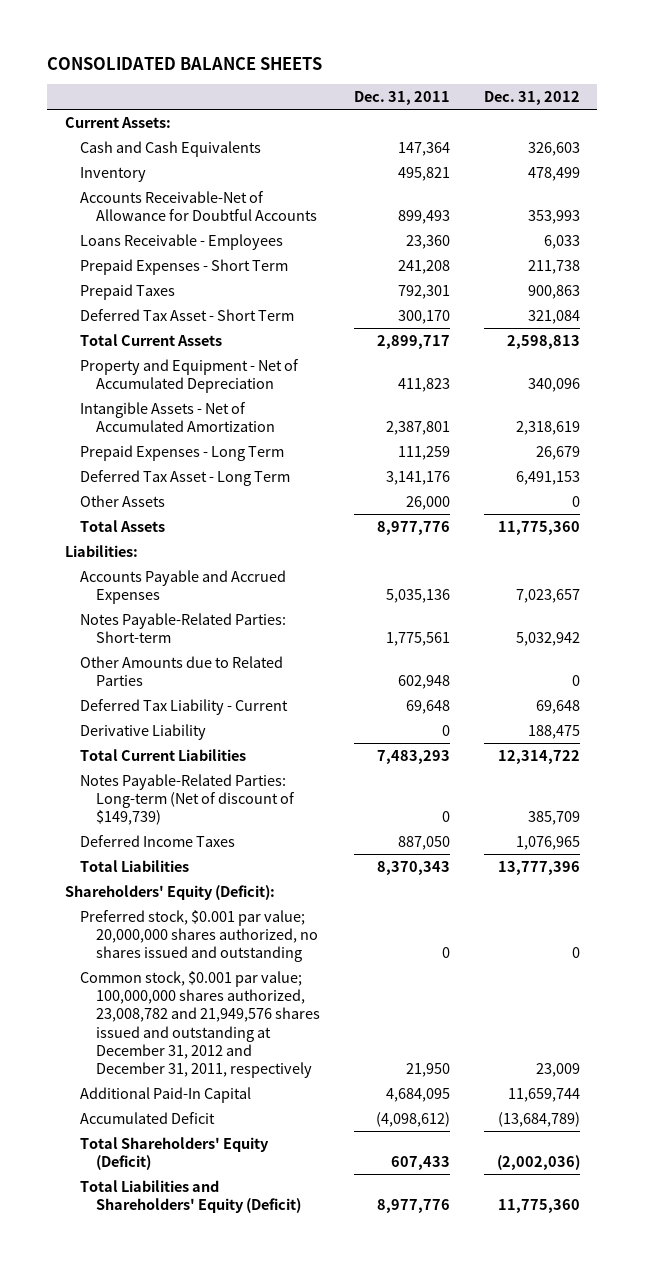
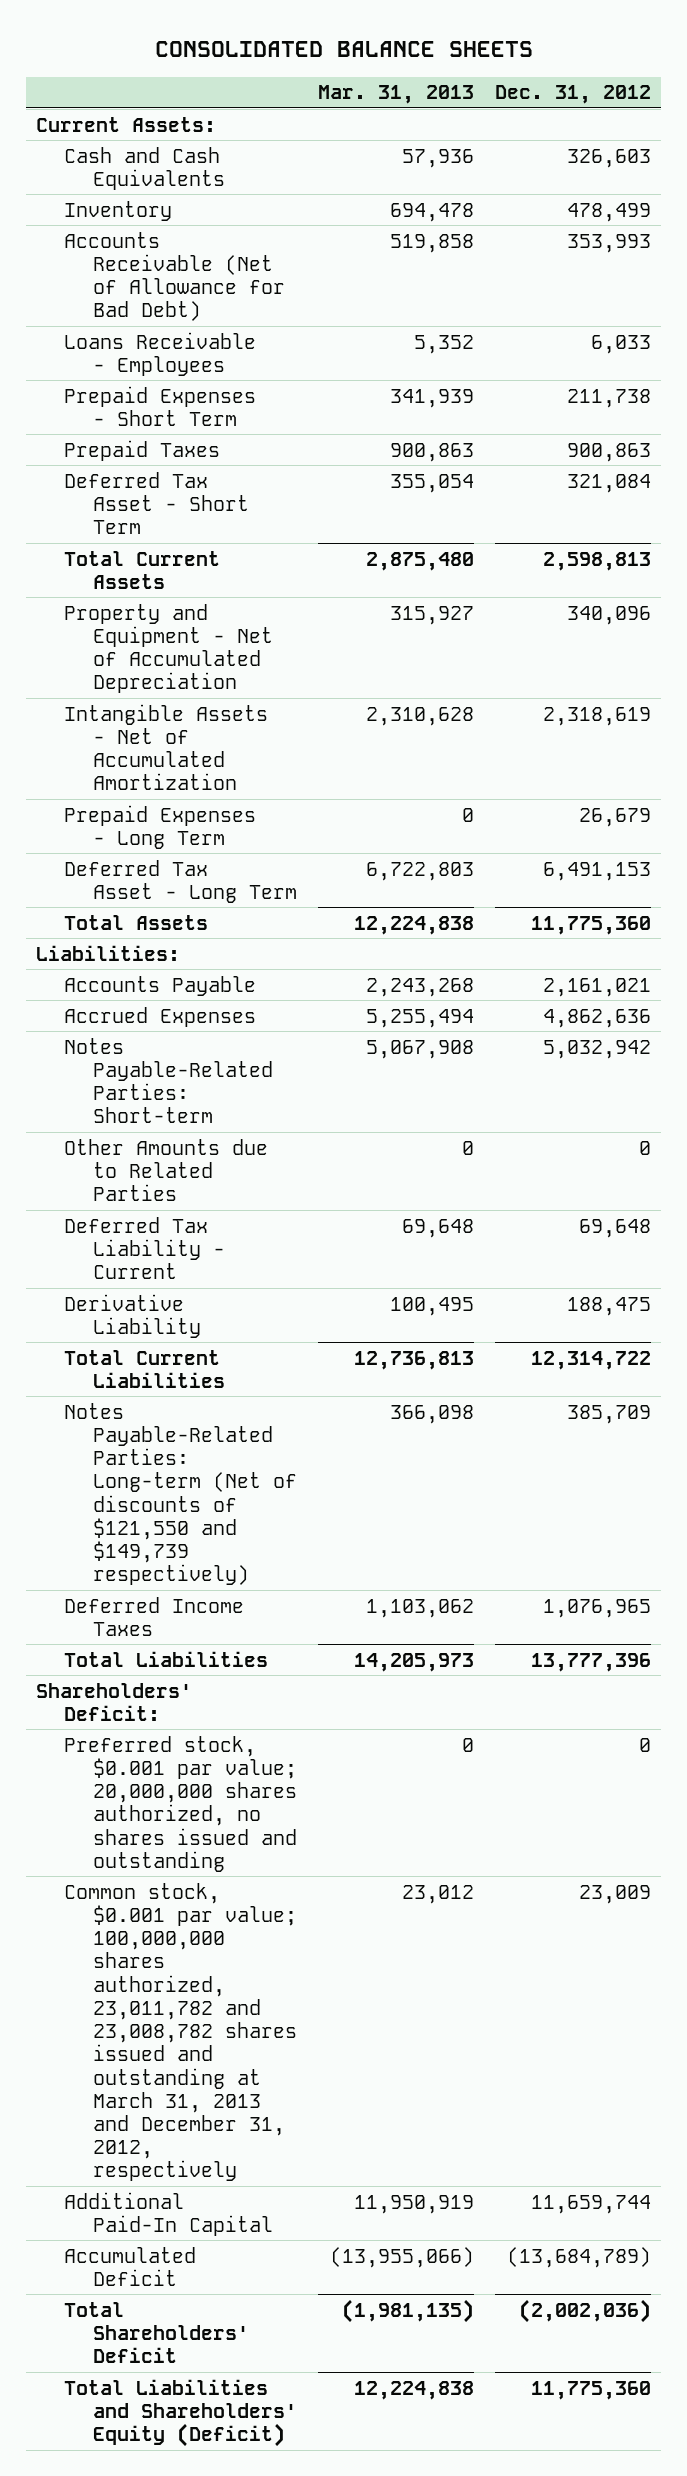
[354,90,451,105] Dec. 31, 2011 -> none
none -> [317,85,474,105] Mar. 31, 2013
[80,190,317,221] Accounts Receivable-Net of Allowance for Doubtful Accounts -> [64,231,285,322] Accounts Receivable (Net of Allowance for Bad Debt)
[80,494,166,507] Other Assets -> none
[80,569,287,604] Accounts Payable and Accrued Expenses -> none
none -> [64,975,257,996] Accounts Payable
none -> [64,1006,257,1027] Accrued Expenses
[80,773,295,826] Notes Payable-Related Parties: Long-term (Net of discount of $149,739) -> [64,1402,297,1586] Notes Payable-Related Parties: Long-term (Net of discounts of $121,550 and $149,739 respectively)
[64,884,275,900] Shareholders' Equity (Deficit): -> [36,1682,193,1721] Shareholders' Deficit:
[80,970,320,1079] Common stock, $0.001 par value; 100,000,000 shares authorized, 23,008,782 and 21,949,576 shares issued and outstanding at December 31, 2012 and December 31, 2011, respectively -> [64,1882,297,2182] Common stock, $0.001 par value; 100,000,000 shares authorized, 23,011,782 and 23,008,782 shares issued and outstanding at March 31, 2013 and December 31, 2012, respectively
[80,1136,270,1170] Total Shareholders' Equity (Deficit) -> [64,2301,249,2364] Total Shareholders' Deficit

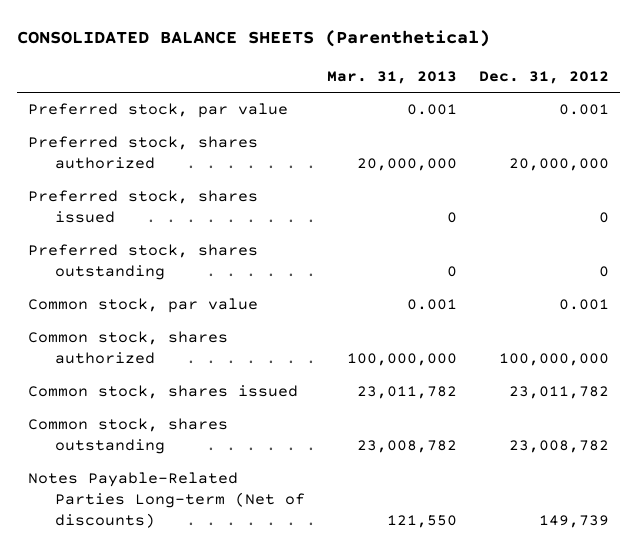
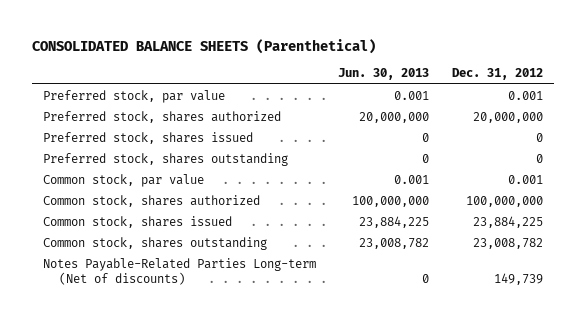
[326,70,457,84] Mar. 31, 2013 -> none
none -> [338,68,430,81] Jun. 30, 2013
[509,386,610,400] 23,011,782 -> [472,215,543,228] 23,884,225

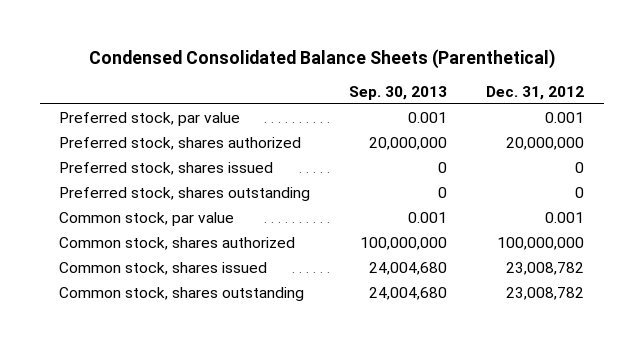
[32,38,377,54] CONSOLIDATED BALANCE SHEETS (Parenthetical) -> [88,48,555,69] Condensed Consolidated Balance Sheets (Parenthetical)
[338,68,430,81] Jun. 30, 2013 -> none
none -> [349,85,448,100] Sep. 30, 2013
[472,215,543,228] 23,884,225 -> [506,261,585,275] 23,008,782
[43,257,317,285] Notes Payable-Related Parties Long-term (Net of discounts) -> none

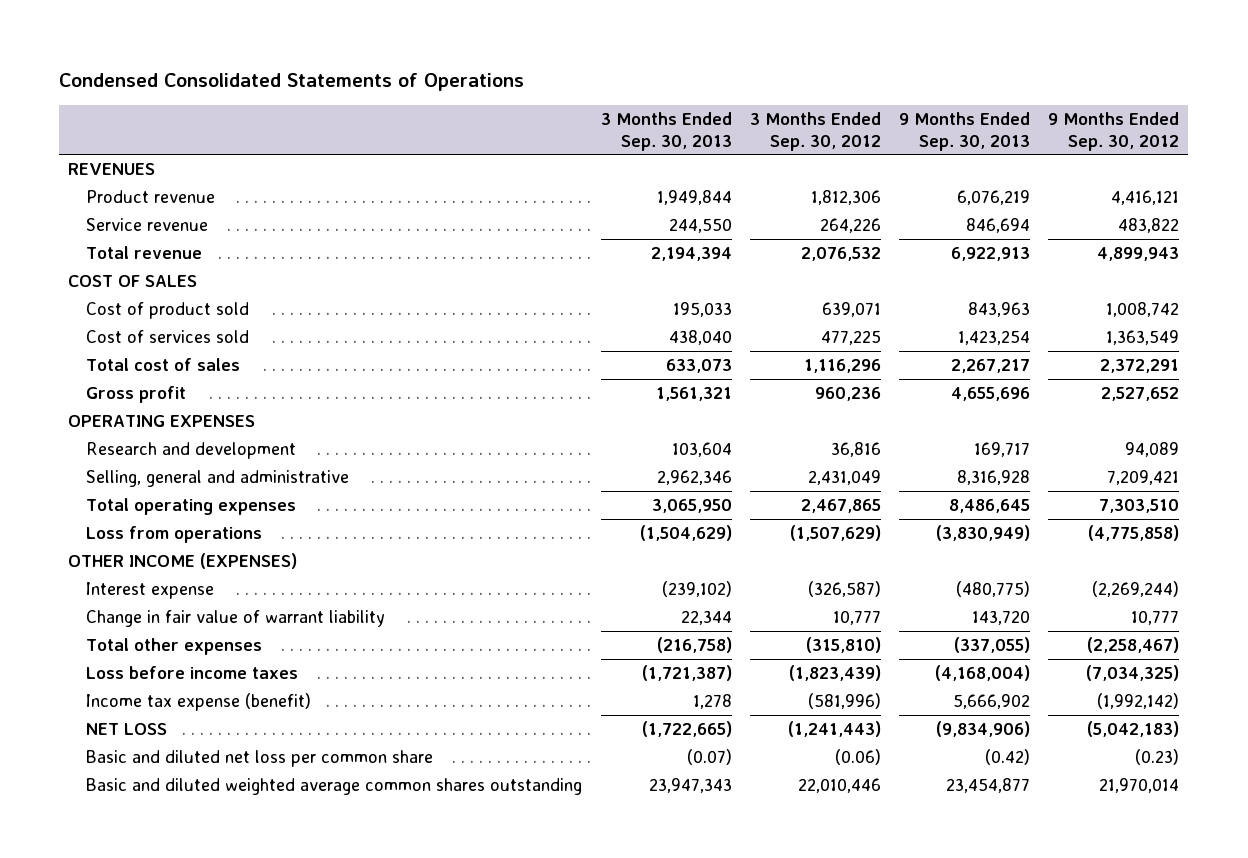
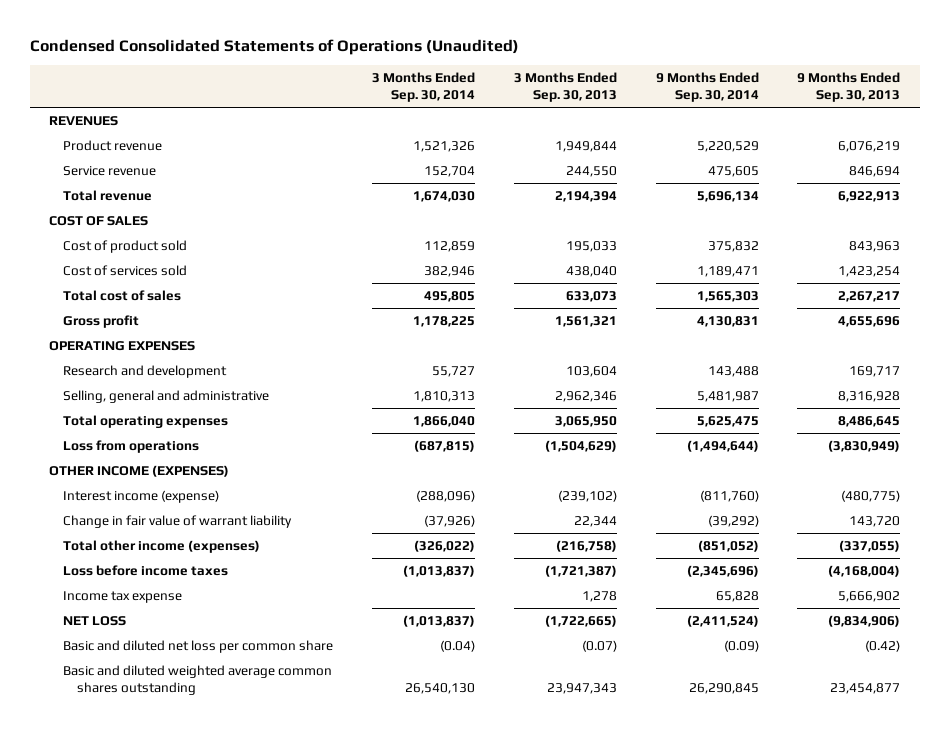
[59,72,525,91] Condensed Consolidated Statements of Operations -> [30,39,520,56] Condensed Consolidated Statements of Operations (Unaudited)
[749,111,881,151] 3 Months Ended Sep. 30, 2012 -> none
[1048,111,1180,151] 9 Months Ended Sep. 30, 2012 -> none
none -> [372,72,476,103] 3 Months Ended Sep. 30, 2014
none -> [655,72,759,103] 9 Months Ended Sep. 30, 2014
[86,581,215,599] Interest expense -> [63,490,220,504] Interest income (expense)
[86,637,263,655] Total other expenses -> [63,540,261,554] Total other income (expenses)
[86,692,312,711] Income tax expense (benefit) -> [63,591,183,604] Income tax expense

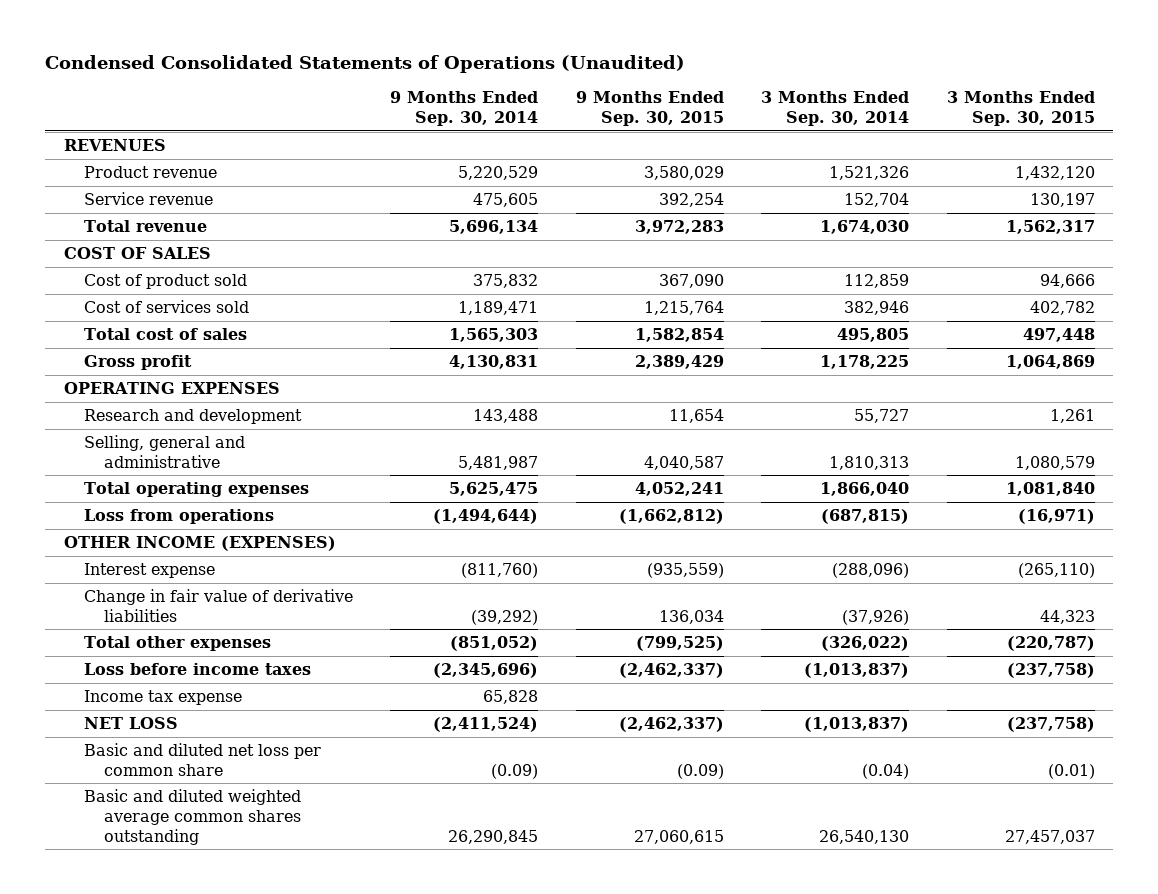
[513,72,617,103] 3 Months Ended Sep. 30, 2013 -> none
[797,72,901,103] 9 Months Ended Sep. 30, 2013 -> none
none -> [575,91,724,127] 9 Months Ended Sep. 30, 2015
none -> [946,91,1095,127] 3 Months Ended Sep. 30, 2015
[63,490,220,504] Interest income (expense) -> [83,562,215,578] Interest expense
[63,515,293,529] Change in fair value of warrant liability -> [83,588,353,622] Change in fair value of derivative liabilities
[63,540,261,554] Total other income (expenses) -> [83,635,271,651] Total other expenses

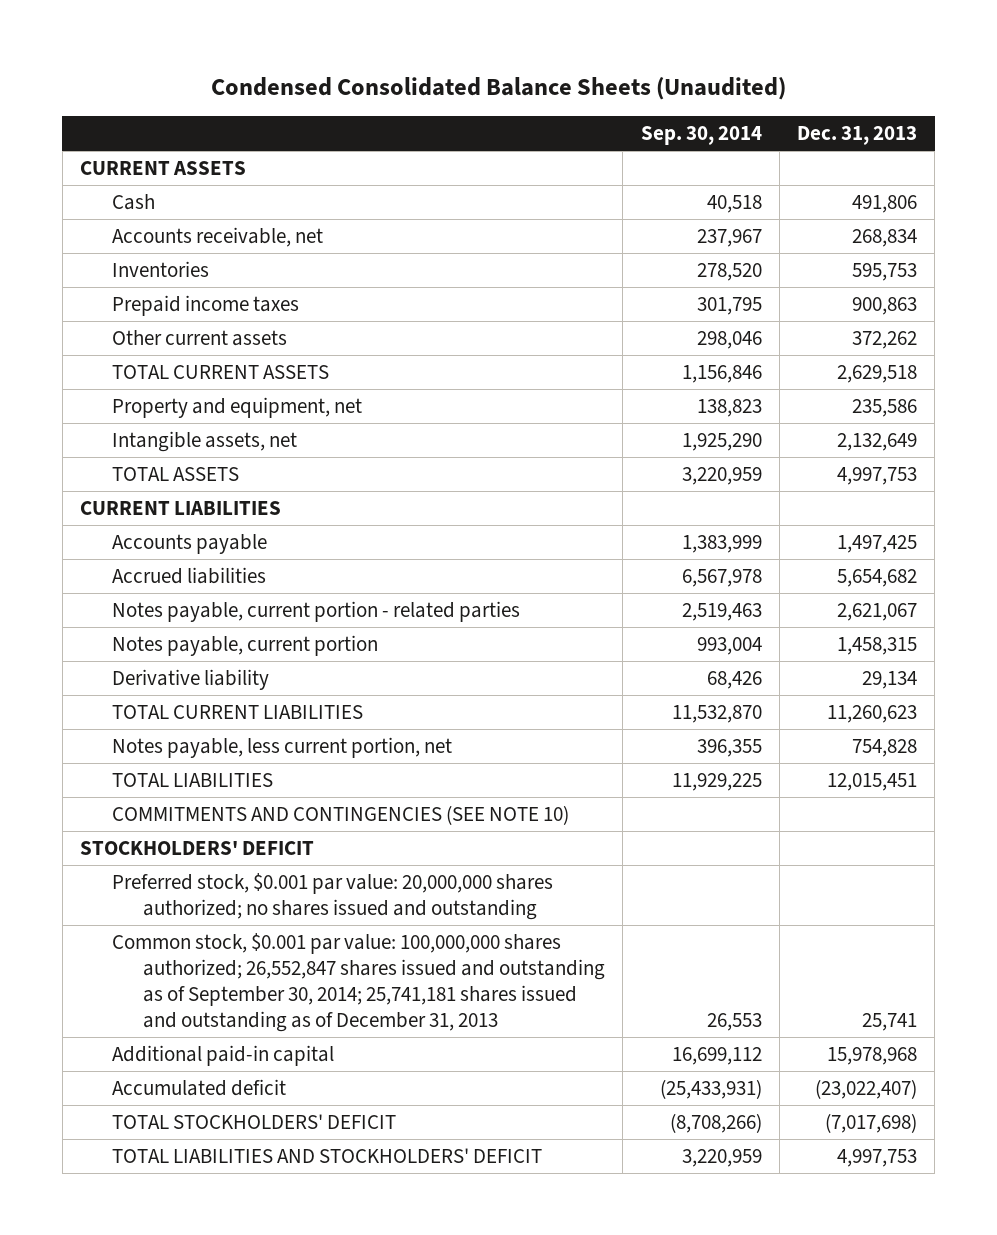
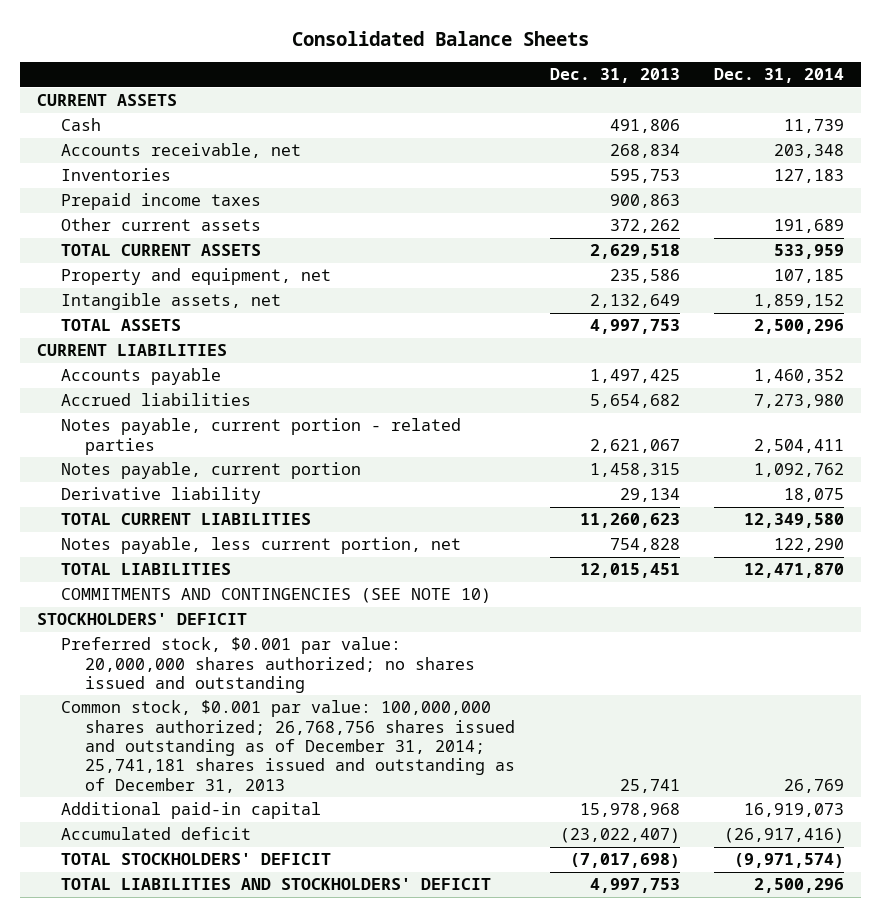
[210,77,786,101] Condensed Consolidated Balance Sheets (Unaudited) -> [291,30,589,46] Consolidated Balance Sheets
[640,126,762,146] Sep. 30, 2014 -> none
none -> [713,68,844,84] Dec. 31, 2014
[111,932,605,1032] Common stock, $0.001 par value: 100,000,000 shares authorized; 26,552,847 shares issued and outstanding as of September 30, 2014; 25,741,181 shares issued and outstanding as of December 31, 2013 -> [61,700,516,793] Common stock, $0.001 par value: 100,000,000 shares authorized; 26,768,756 shares issued and outstanding as of December 31, 2014; 25,741,181 shares issued and outstanding as of December 31, 2013

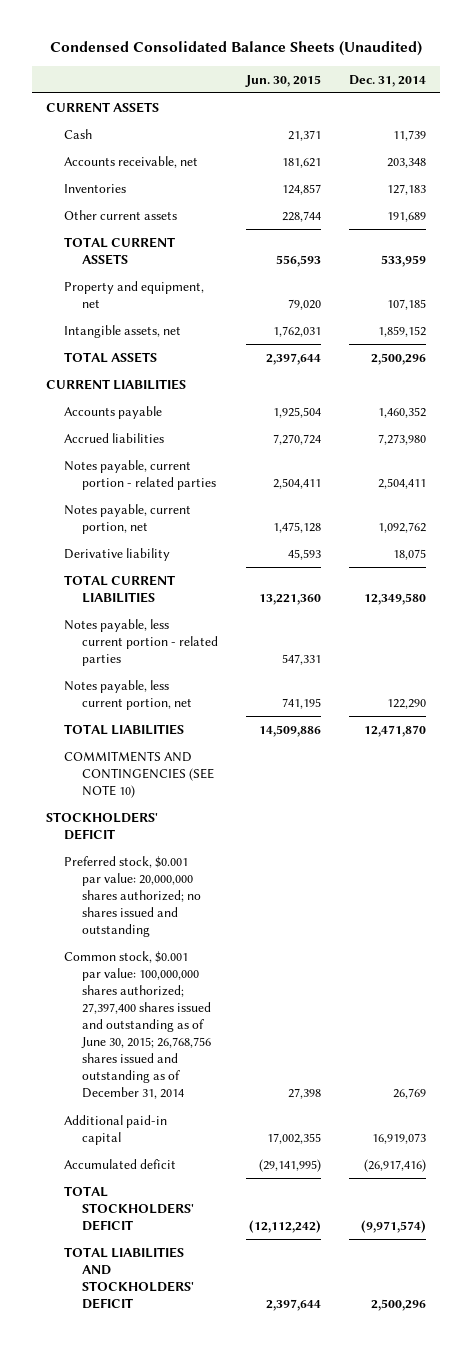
[291,30,589,46] Consolidated Balance Sheets -> [49,41,422,57] Condensed Consolidated Balance Sheets (Unaudited)
[549,68,680,84] Dec. 31, 2013 -> none
none -> [245,74,322,87] Jun. 30, 2015
[61,193,262,211] Prepaid income taxes -> none
[61,462,362,480] Notes payable, current portion -> [63,503,191,534] Notes payable, current portion, net
none -> [63,618,219,667] Notes payable, less current portion - related parties
[61,700,516,793] Common stock, $0.001 par value: 100,000,000 shares authorized; 26,768,756 shares issued and outstanding as of December 31, 2014; 25,741,181 shares issued and outstanding as of December 31, 2013 -> [63,950,212,1100] Common stock, $0.001 par value: 100,000,000 shares authorized; 27,397,400 shares issued and outstanding as of June 30, 2015; 26,768,756 shares issued and outstanding as of December 31, 2014

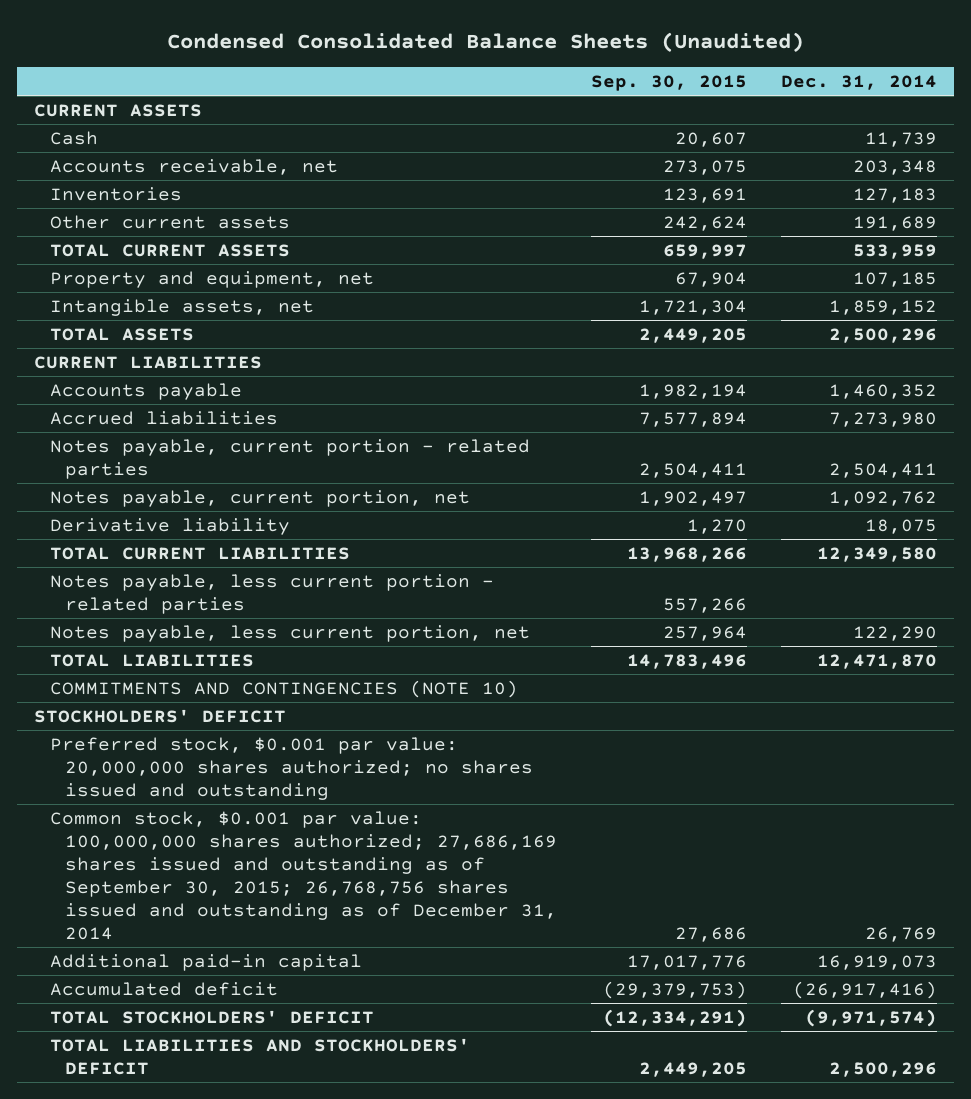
[245,74,322,87] Jun. 30, 2015 -> none
none -> [591,74,748,91] Sep. 30, 2015
[63,750,215,799] COMMITMENTS AND CONTINGENCIES (SEE NOTE 10) -> [49,679,518,698] COMMITMENTS AND CONTINGENCIES (NOTE 10)
[63,950,212,1100] Common stock, $0.001 par value: 100,000,000 shares authorized; 27,397,400 shares issued and outstanding as of June 30, 2015; 26,768,756 shares issued and outstanding as of December 31, 2014 -> [49,810,558,940] Common stock, $0.001 par value: 100,000,000 shares authorized; 27,686,169 shares issued and outstanding as of September 30, 2015; 26,768,756 shares issued and outstanding as of December 31, 2014

